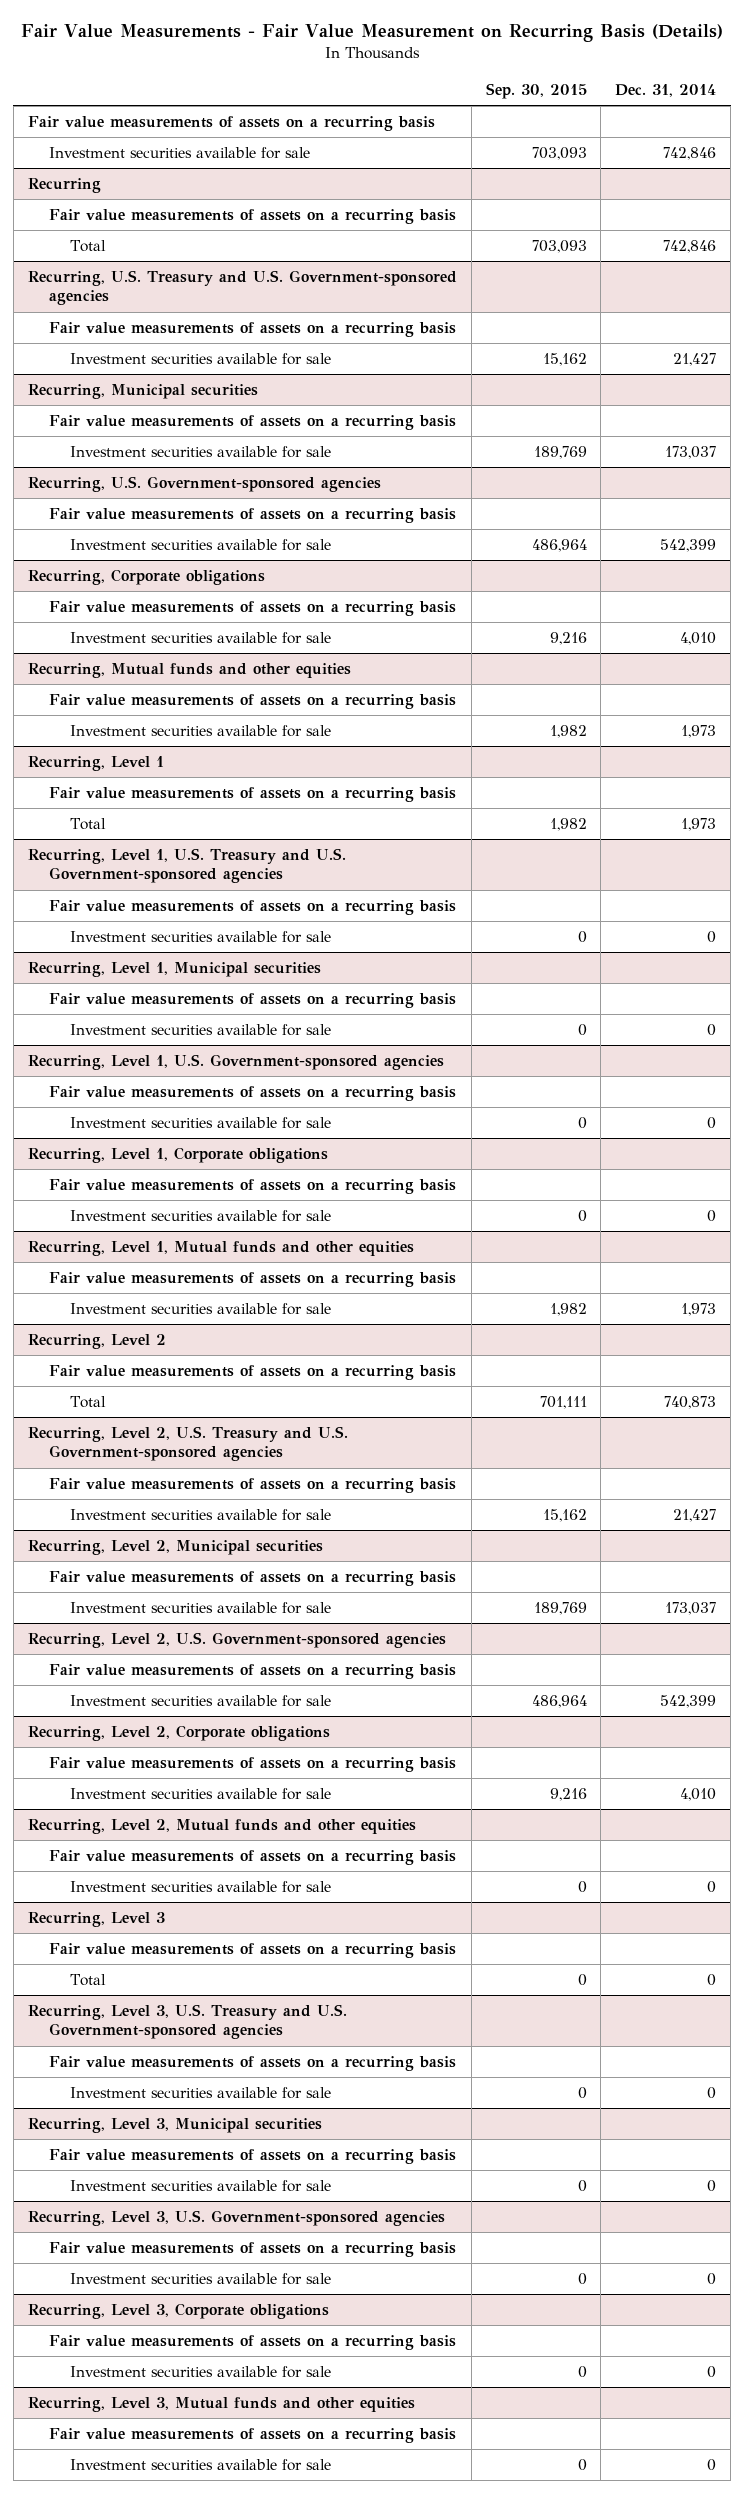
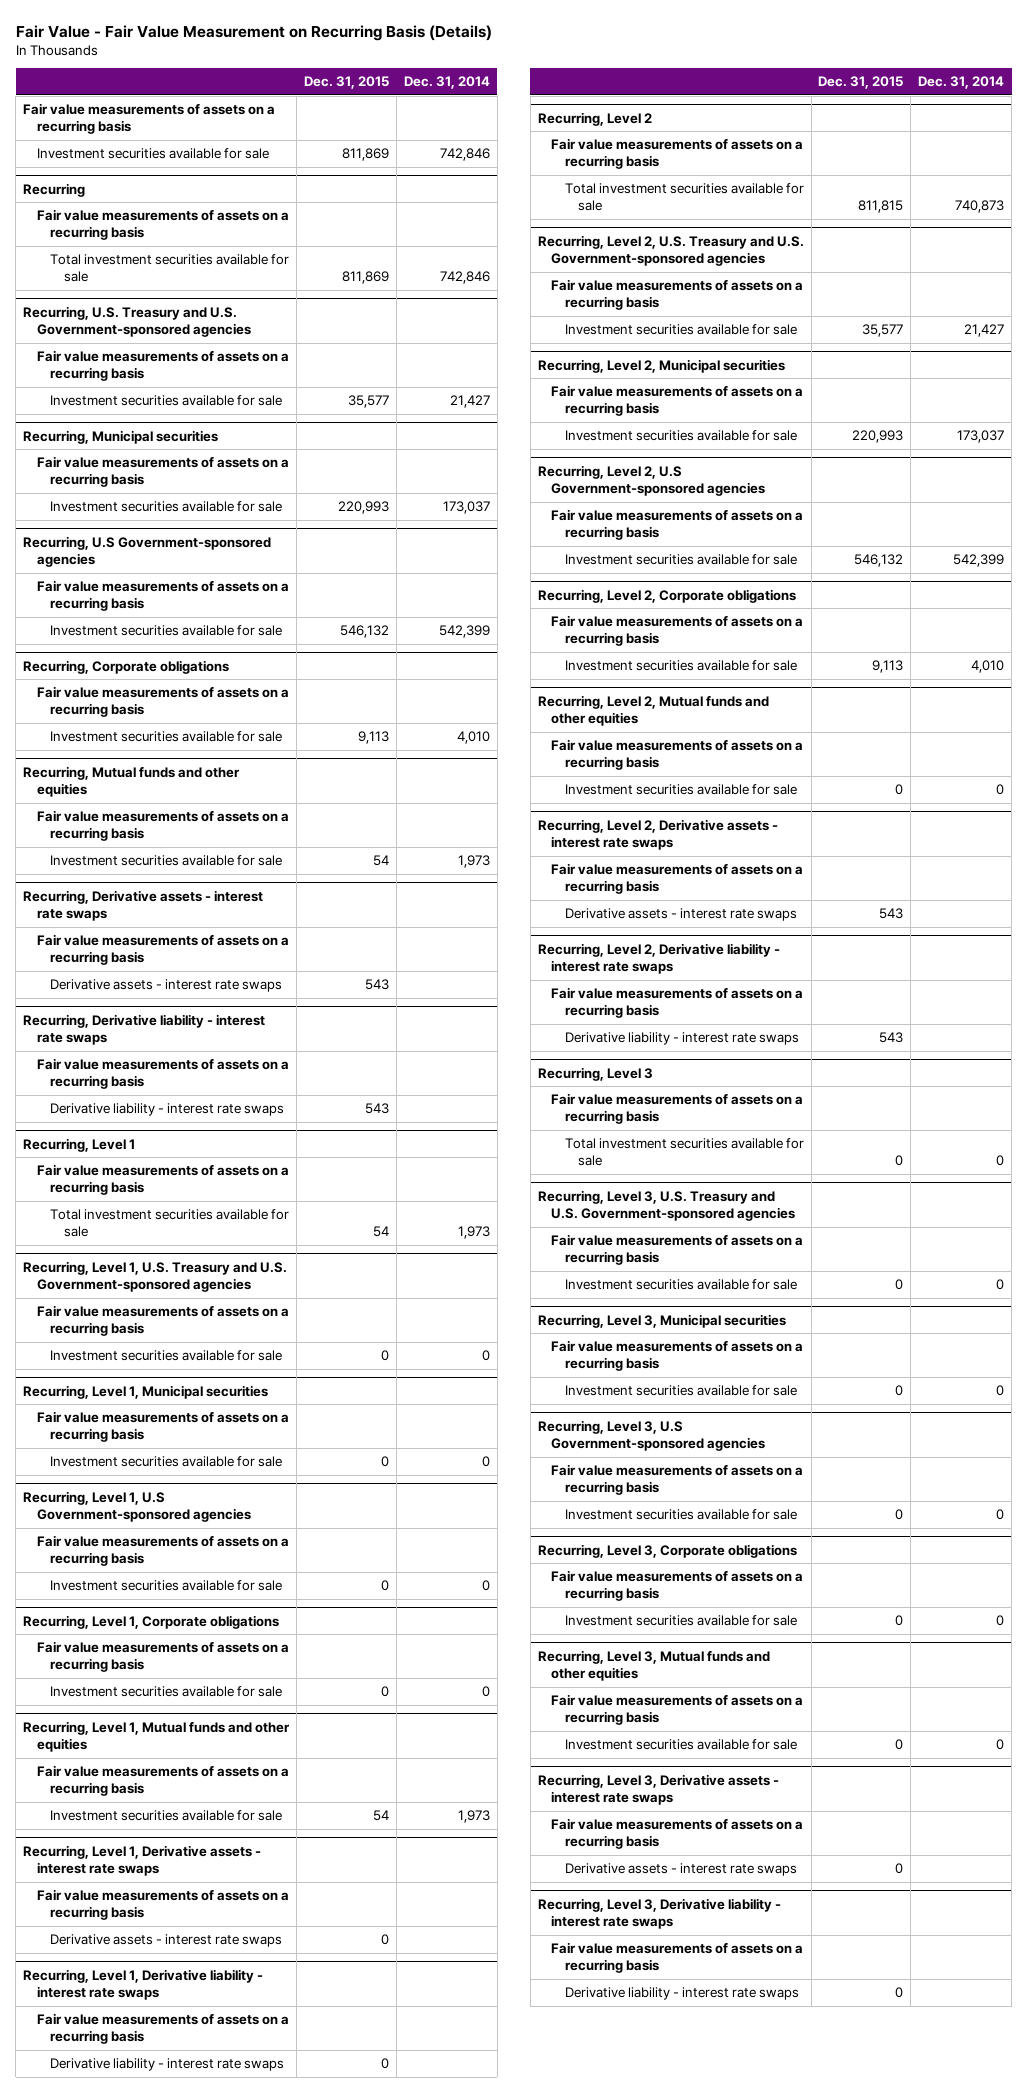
[21,24,724,43] Fair Value Measurements - Fair Value Measurement on Recurring Basis (Details) -> [15,24,492,41] Fair Value - Fair Value Measurement on Recurring Basis (Details)
[485,82,587,99] Sep. 30, 2015 -> none
none -> [304,76,390,90] Dec. 31, 2015
[70,240,107,253] Total -> [50,254,290,283] Total investment securities available for sale
[27,476,381,493] Recurring, U.S. Government-sponsored agencies -> [23,535,272,567] Recurring, U.S Government-sponsored agencies
none -> [23,889,264,921] Recurring, Derivative assets - interest rate swaps
none -> [36,934,289,966] Fair value measurements of assets on a recurring basis
none -> [50,979,283,993] Derivative assets - interest rate swaps
none -> [23,1013,266,1045] Recurring, Derivative liability - interest rate swaps
none -> [36,1058,289,1090] Fair value measurements of assets on a recurring basis
none -> [50,1103,285,1117] Derivative liability - interest rate swaps
[70,818,107,831] Total -> [50,1209,290,1238] Total investment securities available for sale
[27,1054,444,1071] Recurring, Level 1, U.S. Government-sponsored agencies -> [23,1490,251,1522] Recurring, Level 1, U.S Government-sponsored agencies
none -> [23,1844,262,1876] Recurring, Level 1, Derivative assets - interest rate swaps
none -> [36,1889,289,1921] Fair value measurements of assets on a recurring basis
none -> [50,1934,283,1948] Derivative assets - interest rate swaps
none -> [23,1968,264,2000] Recurring, Level 1, Derivative liability - interest rate swaps
none -> [36,2013,289,2045] Fair value measurements of assets on a recurring basis
none -> [50,2058,285,2072] Derivative liability - interest rate swaps
[70,1396,107,1409] Total -> [564,183,804,212] Total investment securities available for sale
[27,1632,446,1649] Recurring, Level 2, U.S. Government-sponsored agencies -> [537,464,766,496] Recurring, Level 2, U.S Government-sponsored agencies
none -> [537,818,778,850] Recurring, Level 2, Derivative assets - interest rate swaps
none -> [551,863,804,895] Fair value measurements of assets on a recurring basis
none -> [564,908,797,922] Derivative assets - interest rate swaps
none -> [537,942,780,974] Recurring, Level 2, Derivative liability - interest rate swaps
none -> [551,987,804,1019] Fair value measurements of assets on a recurring basis
none -> [564,1032,799,1046] Derivative liability - interest rate swaps
[70,1974,107,1987] Total -> [564,1138,804,1167] Total investment securities available for sale
[27,2210,445,2227] Recurring, Level 3, U.S. Government-sponsored agencies -> [537,1419,766,1451] Recurring, Level 3, U.S Government-sponsored agencies
none -> [537,1773,779,1805] Recurring, Level 3, Derivative assets - interest rate swaps
none -> [551,1818,804,1850] Fair value measurements of assets on a recurring basis
none -> [564,1863,797,1877] Derivative assets - interest rate swaps
none -> [537,1897,781,1929] Recurring, Level 3, Derivative liability - interest rate swaps
none -> [551,1942,804,1974] Fair value measurements of assets on a recurring basis
none -> [564,1987,799,2001] Derivative liability - interest rate swaps

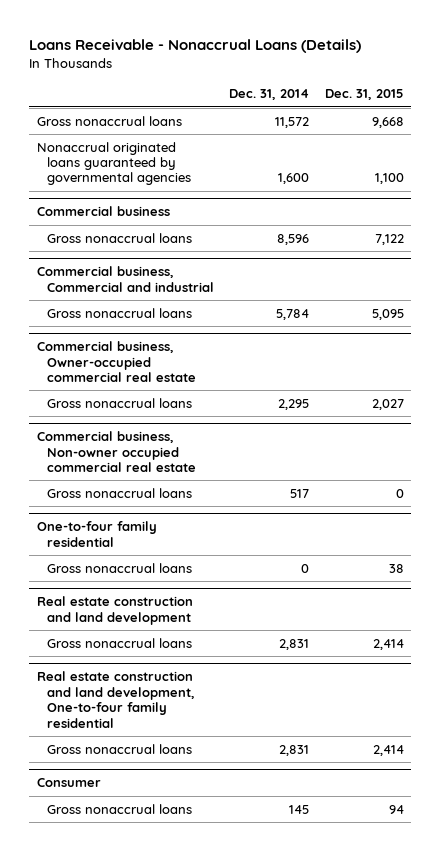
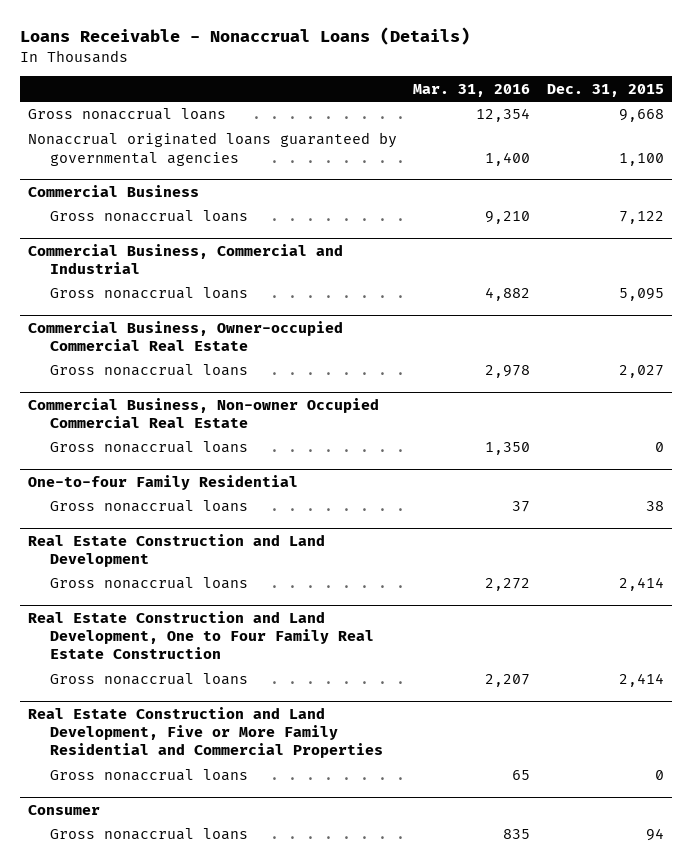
[229,89,310,101] Dec. 31, 2014 -> none
none -> [413,83,531,97] Mar. 31, 2016
[37,206,171,217] Commercial business -> [27,184,199,197] Commercial Business
[37,266,214,292] Commercial business, Commercial and industrial -> [27,243,343,274] Commercial Business, Commercial and Industrial
[37,341,196,383] Commercial business, Owner-occupied commercial real estate -> [27,320,343,351] Commercial Business, Owner-occupied Commercial Real Estate
[37,431,196,473] Commercial business, Non-owner occupied commercial real estate -> [27,397,379,428] Commercial Business, Non-owner Occupied Commercial Real Estate
[37,521,158,547] One-to-four family residential -> [27,474,298,490] One-to-four Family Residential
[37,596,194,625] Real estate construction and land development -> [27,533,325,567] Real Estate Construction and Land Development
[37,671,195,728] Real estate construction and land development, One-to-four family residential -> [27,610,375,660] Real Estate Construction and Land Development, One to Four Family Real Estate Construction
none -> [27,706,384,759] Real Estate Construction and Land Development, Five or More Family Residential and Commercial Properties
none -> [50,769,249,782] Gross nonaccrual loans

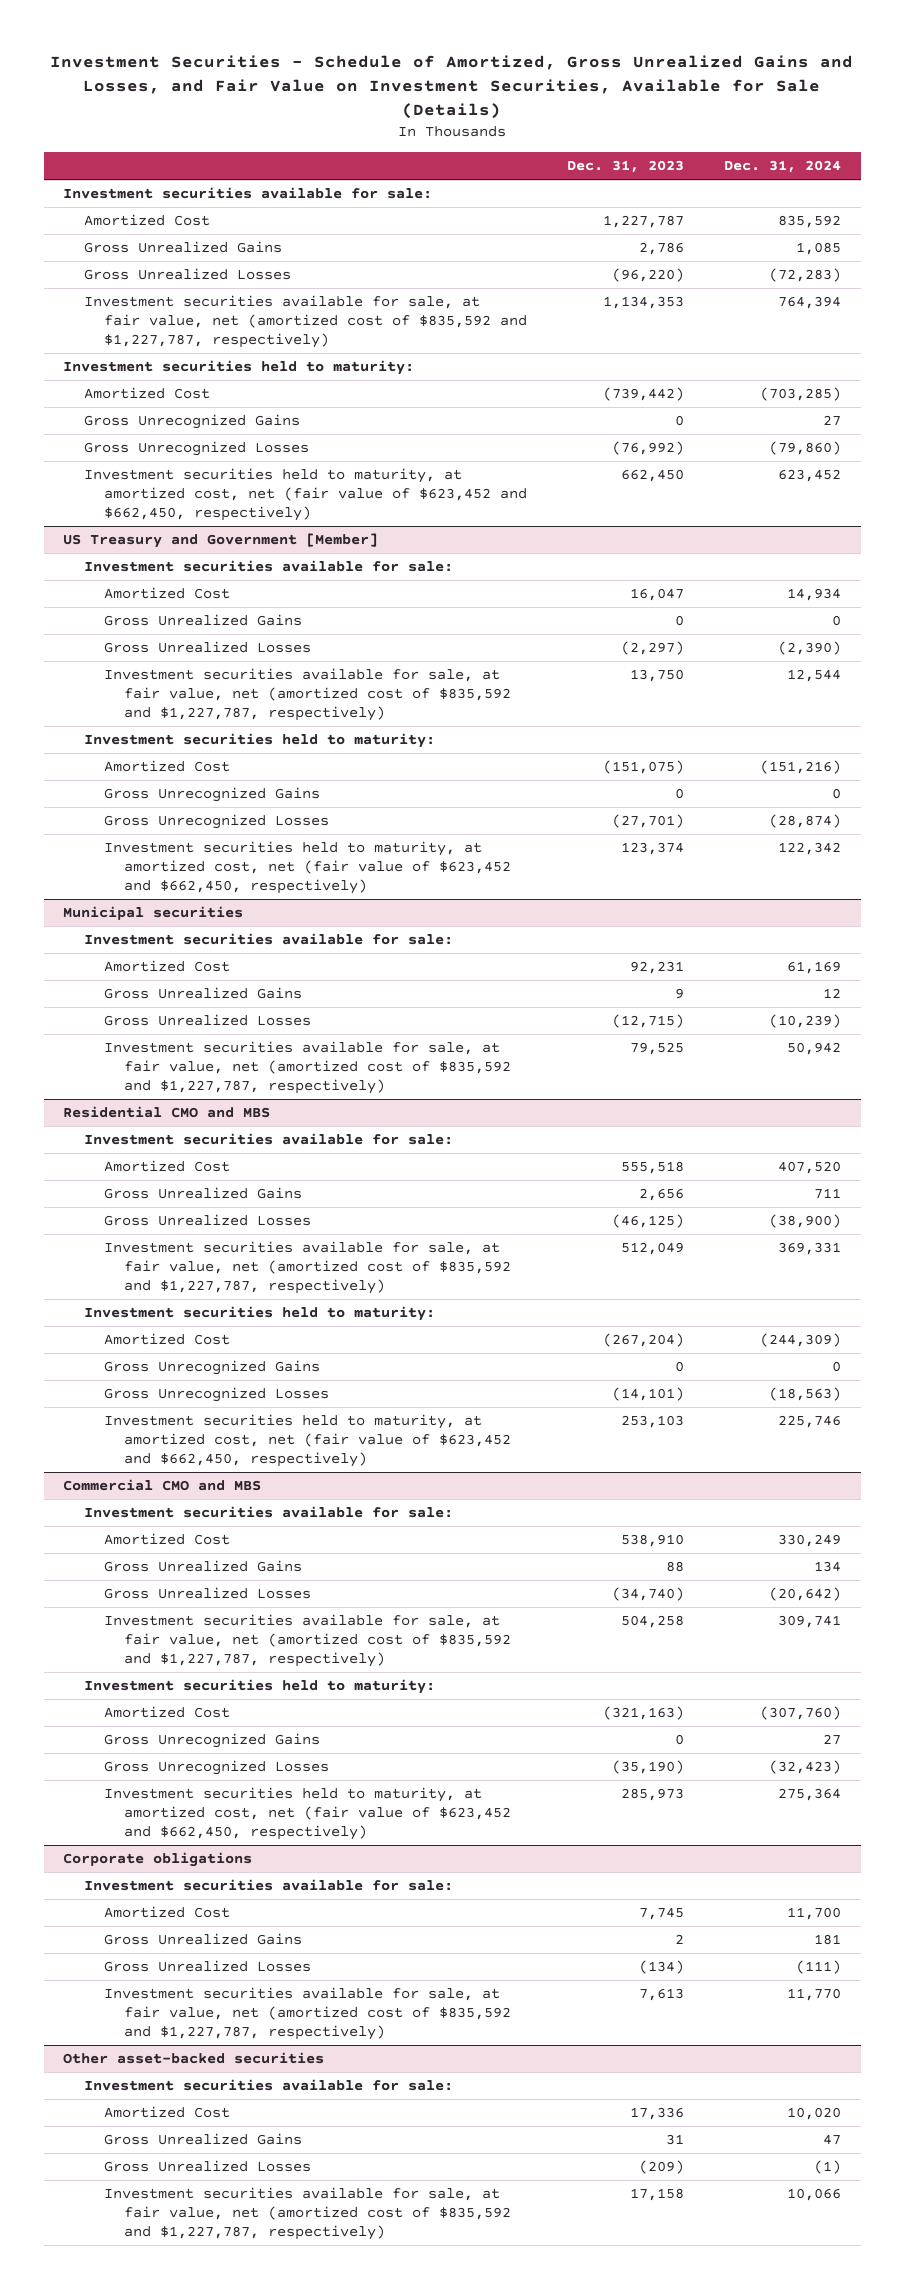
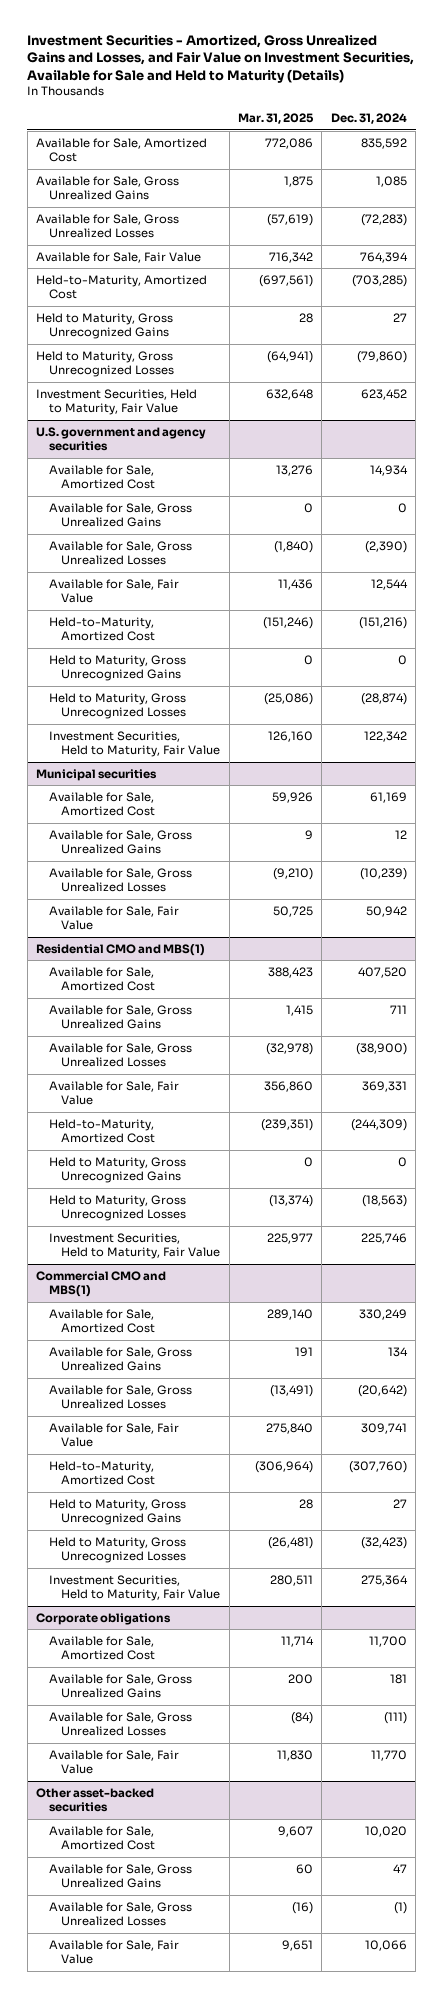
[50,55,854,120] Investment Securities - Schedule of Amortized, Gross Unrealized Gains and Losses, and Fair Value on Investment Securities, Available for Sale (Details) -> [27,34,415,83] Investment Securities - Amortized, Gross Unrealized Gains and Losses, and Fair Value on Investment Securities, Available for Sale and Held to Maturity (Details)
[566,159,684,173] Dec. 31, 2023 -> none
none -> [238,113,315,125] Mar. 31, 2025
[63,187,433,200] Investment securities available for sale: -> none
[63,360,415,376] Investment securities held to maturity: -> none
[83,560,453,573] Investment securities available for sale: -> none
[83,733,435,749] Investment securities held to maturity: -> none
[83,214,210,227] Amortized Cost -> [36,137,208,163] Available for Sale, Amortized Cost
[83,241,282,254] Gross Unrealized Gains -> [36,175,180,201] Available for Sale, Gross Unrealized Gains
[83,268,291,281] Gross Unrealized Losses -> [36,213,180,239] Available for Sale, Gross Unrealized Losses
[83,295,527,348] Investment securities available for sale, at fair value, net (amortized cost of $835,592 and $1,227,787, respectively) -> [36,251,202,263] Available for Sale, Fair Value
[83,387,210,400] Amortized Cost -> [36,274,208,300] Held-to-Maturity, Amortized Cost
[83,414,300,430] Gross Unrecognized Gains -> [36,312,174,340] Held to Maturity, Gross Unrecognized Gains
[83,441,309,457] Gross Unrecognized Losses -> [36,350,174,378] Held to Maturity, Gross Unrecognized Losses
[83,468,527,521] Investment securities held to maturity, at amortized cost, net (fair value of $623,452 and $662,450, respectively) -> [36,388,198,416] Investment Securities, Held to Maturity, Fair Value
[63,533,379,549] US Treasury and Government [Member] -> [36,426,207,452] U.S. government and agency securities
[103,587,230,600] Amortized Cost -> [48,464,156,490] Available for Sale, Amortized Cost
[103,614,302,627] Gross Unrealized Gains -> [48,502,192,528] Available for Sale, Gross Unrealized Gains
[103,641,311,654] Gross Unrealized Losses -> [48,540,192,566] Available for Sale, Gross Unrealized Losses
[103,668,512,721] Investment securities available for sale, at fair value, net (amortized cost of $835,592 and $1,227,787, respectively) -> [48,578,179,604] Available for Sale, Fair Value
[103,760,230,773] Amortized Cost -> [48,616,156,642] Held-to-Maturity, Amortized Cost
[103,787,320,803] Gross Unrecognized Gains -> [48,654,186,682] Held to Maturity, Gross Unrecognized Gains
[103,814,329,830] Gross Unrecognized Losses -> [48,692,187,720] Held to Maturity, Gross Unrecognized Losses
[103,841,512,894] Investment securities held to maturity, at amortized cost, net (fair value of $623,452 and $662,450, respectively) -> [48,730,221,758] Investment Securities, Held to Maturity, Fair Value
[83,933,453,946] Investment securities available for sale: -> none
[83,1133,453,1146] Investment securities available for sale: -> none
[83,1306,435,1322] Investment securities held to maturity: -> none
[83,1506,453,1519] Investment securities available for sale: -> none
[83,1679,435,1695] Investment securities held to maturity: -> none
[103,960,230,973] Amortized Cost -> [48,791,156,817] Available for Sale, Amortized Cost
[103,987,302,1000] Gross Unrealized Gains -> [48,829,192,855] Available for Sale, Gross Unrealized Gains
[103,1014,311,1027] Gross Unrealized Losses -> [48,867,192,893] Available for Sale, Gross Unrealized Losses
[103,1041,512,1094] Investment securities available for sale, at fair value, net (amortized cost of $835,592 and $1,227,787, respectively) -> [48,905,179,931] Available for Sale, Fair Value
[63,1106,271,1119] Residential CMO and MBS -> [36,943,206,956] Residential CMO and MBS(1)
[103,1160,230,1173] Amortized Cost -> [48,966,156,992] Available for Sale, Amortized Cost
[103,1187,302,1200] Gross Unrealized Gains -> [48,1004,192,1030] Available for Sale, Gross Unrealized Gains
[103,1214,311,1227] Gross Unrealized Losses -> [48,1042,192,1068] Available for Sale, Gross Unrealized Losses
[103,1241,512,1294] Investment securities available for sale, at fair value, net (amortized cost of $835,592 and $1,227,787, respectively) -> [48,1080,179,1106] Available for Sale, Fair Value
[103,1333,230,1346] Amortized Cost -> [48,1118,156,1144] Held-to-Maturity, Amortized Cost
[103,1360,320,1376] Gross Unrecognized Gains -> [48,1156,186,1184] Held to Maturity, Gross Unrecognized Gains
[103,1387,329,1403] Gross Unrecognized Losses -> [48,1194,187,1222] Held to Maturity, Gross Unrecognized Losses
[103,1414,512,1467] Investment securities held to maturity, at amortized cost, net (fair value of $623,452 and $662,450, respectively) -> [48,1232,221,1260] Investment Securities, Held to Maturity, Fair Value
[63,1479,262,1492] Commercial CMO and MBS -> [36,1270,167,1298] Commercial CMO and MBS(1)
[103,1533,230,1546] Amortized Cost -> [48,1308,156,1334] Available for Sale, Amortized Cost
[103,1560,302,1573] Gross Unrealized Gains -> [48,1346,192,1372] Available for Sale, Gross Unrealized Gains
[103,1587,311,1600] Gross Unrealized Losses -> [48,1384,192,1410] Available for Sale, Gross Unrealized Losses
[103,1614,512,1667] Investment securities available for sale, at fair value, net (amortized cost of $835,592 and $1,227,787, respectively) -> [48,1422,179,1448] Available for Sale, Fair Value
[103,1706,230,1719] Amortized Cost -> [48,1460,156,1486] Held-to-Maturity, Amortized Cost
[103,1733,320,1749] Gross Unrecognized Gains -> [48,1498,186,1526] Held to Maturity, Gross Unrecognized Gains
[103,1760,329,1776] Gross Unrecognized Losses -> [48,1536,187,1564] Held to Maturity, Gross Unrecognized Losses
[103,1787,512,1840] Investment securities held to maturity, at amortized cost, net (fair value of $623,452 and $662,450, respectively) -> [48,1574,221,1602] Investment Securities, Held to Maturity, Fair Value
[83,1879,453,1892] Investment securities available for sale: -> none
[103,1906,230,1919] Amortized Cost -> [48,1635,156,1661] Available for Sale, Amortized Cost
[103,1933,302,1946] Gross Unrealized Gains -> [48,1673,192,1699] Available for Sale, Gross Unrealized Gains
[103,1960,311,1973] Gross Unrealized Losses -> [48,1711,192,1737] Available for Sale, Gross Unrealized Losses
[103,1987,512,2040] Investment securities available for sale, at fair value, net (amortized cost of $835,592 and $1,227,787, respectively) -> [48,1749,179,1775] Available for Sale, Fair Value
[83,2079,453,2092] Investment securities available for sale: -> none
[103,2106,230,2119] Amortized Cost -> [48,1825,156,1851] Available for Sale, Amortized Cost
[103,2133,302,2146] Gross Unrealized Gains -> [48,1863,192,1889] Available for Sale, Gross Unrealized Gains
[103,2160,311,2173] Gross Unrealized Losses -> [48,1901,192,1927] Available for Sale, Gross Unrealized Losses
[103,2187,512,2240] Investment securities available for sale, at fair value, net (amortized cost of $835,592 and $1,227,787, respectively) -> [48,1939,179,1965] Available for Sale, Fair Value

